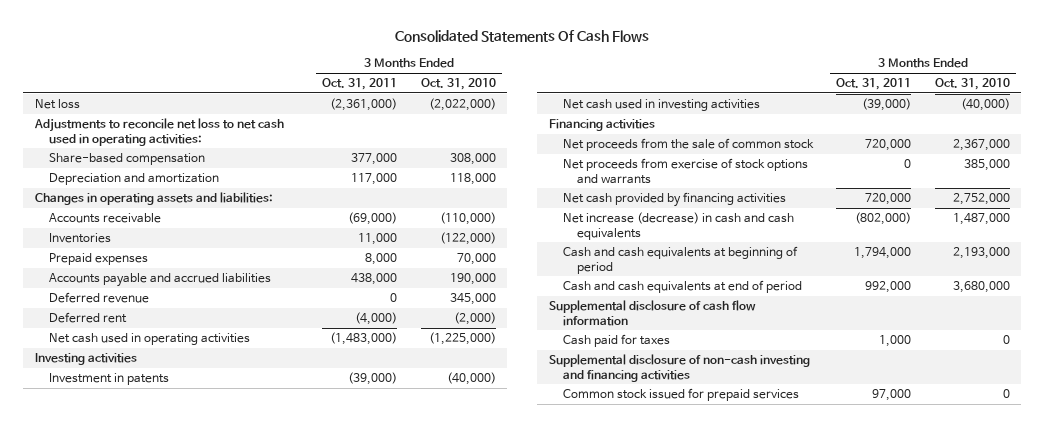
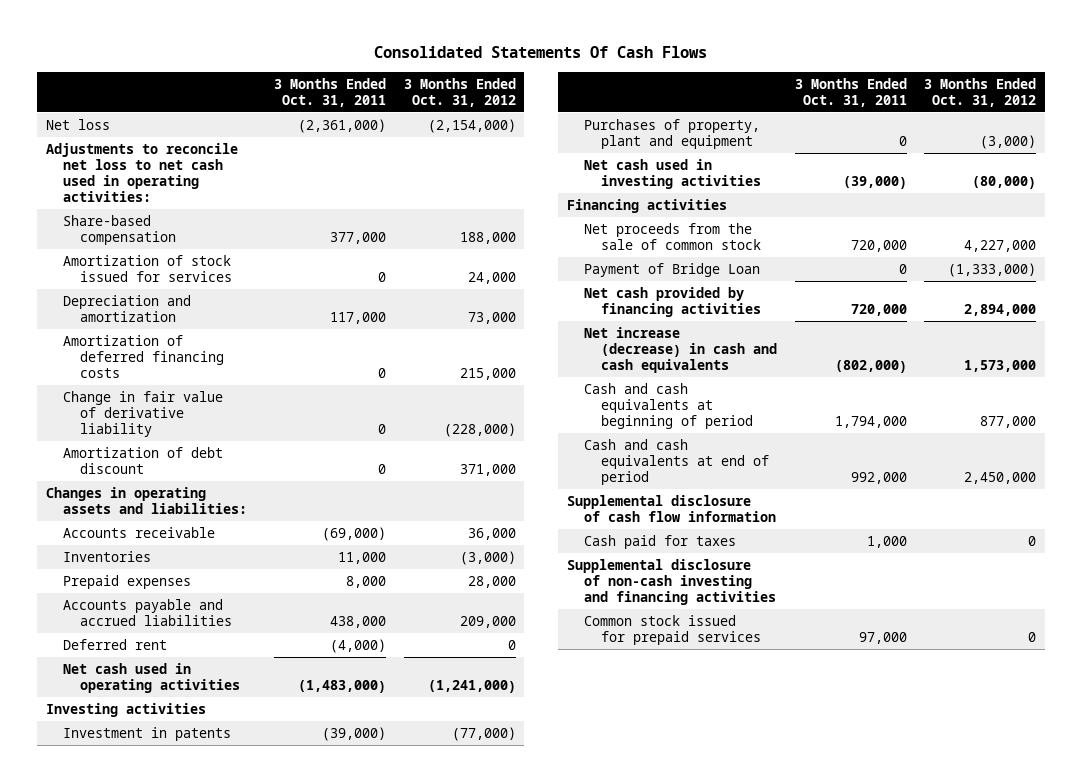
[420,78,496,91] Oct. 31, 2010 -> none
none -> [403,77,516,107] 3 Months Ended Oct. 31, 2012
none -> [63,254,233,283] Amortization of stock issued for services
none -> [63,334,225,379] Amortization of deferred financing costs
none -> [63,390,224,438] Change in fair value of derivative liability
none -> [63,446,224,475] Amortization of debt discount
[48,292,149,304] Deferred revenue -> none
none -> [583,118,760,150] Purchases of property, plant and equipment
[562,158,808,184] Net proceeds from exercise of stock options and warrants -> none
none -> [583,262,760,277] Payment of Bridge Loan

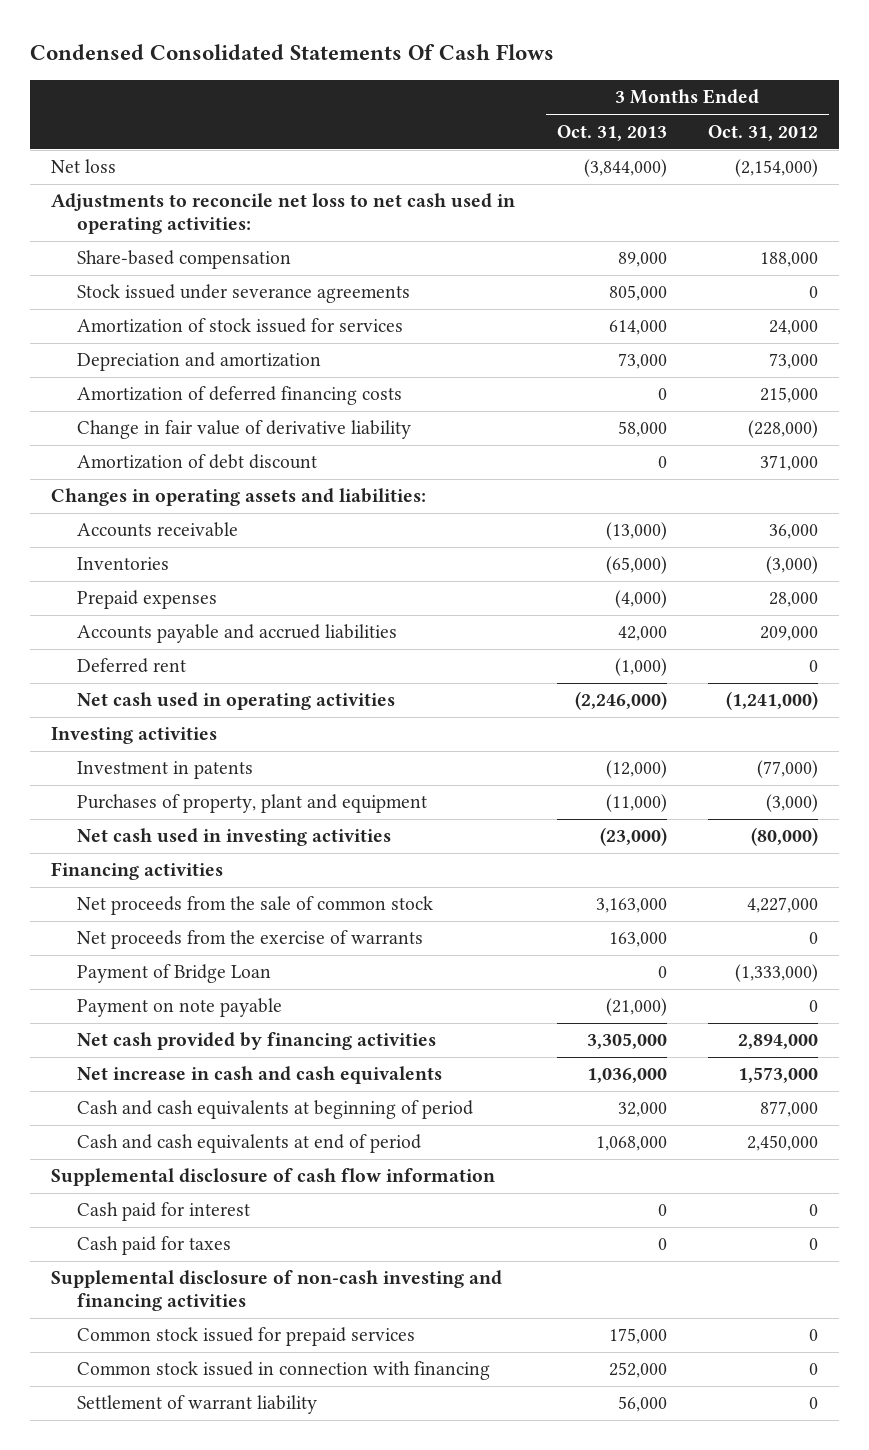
[374,46,708,59] Consolidated Statements Of Cash Flows -> [30,44,555,61] Condensed Consolidated Statements Of Cash Flows
[273,77,386,107] 3 Months Ended Oct. 31, 2011 -> none
none -> [556,124,667,141] Oct. 31, 2013
none -> [76,284,410,304] Stock issued under severance agreements
none -> [76,930,423,950] Net proceeds from the exercise of warrants
none -> [76,998,282,1018] Payment on note payable
[583,326,777,374] Net increase (decrease) in cash and cash equivalents -> [76,1066,442,1085] Net increase in cash and cash equivalents
none -> [76,1202,250,1222] Cash paid for interest
none -> [76,1361,490,1381] Common stock issued in connection with financing
none -> [76,1395,317,1415] Settlement of warrant liability

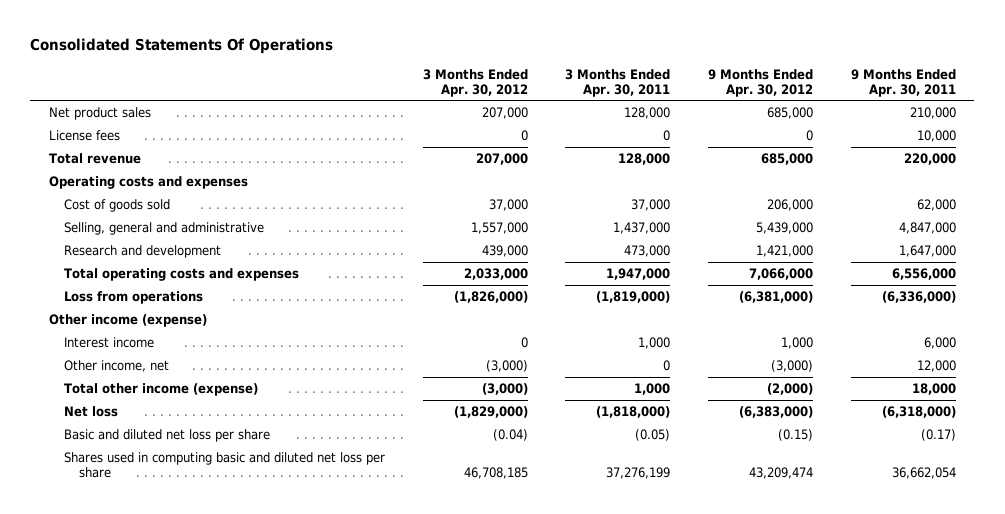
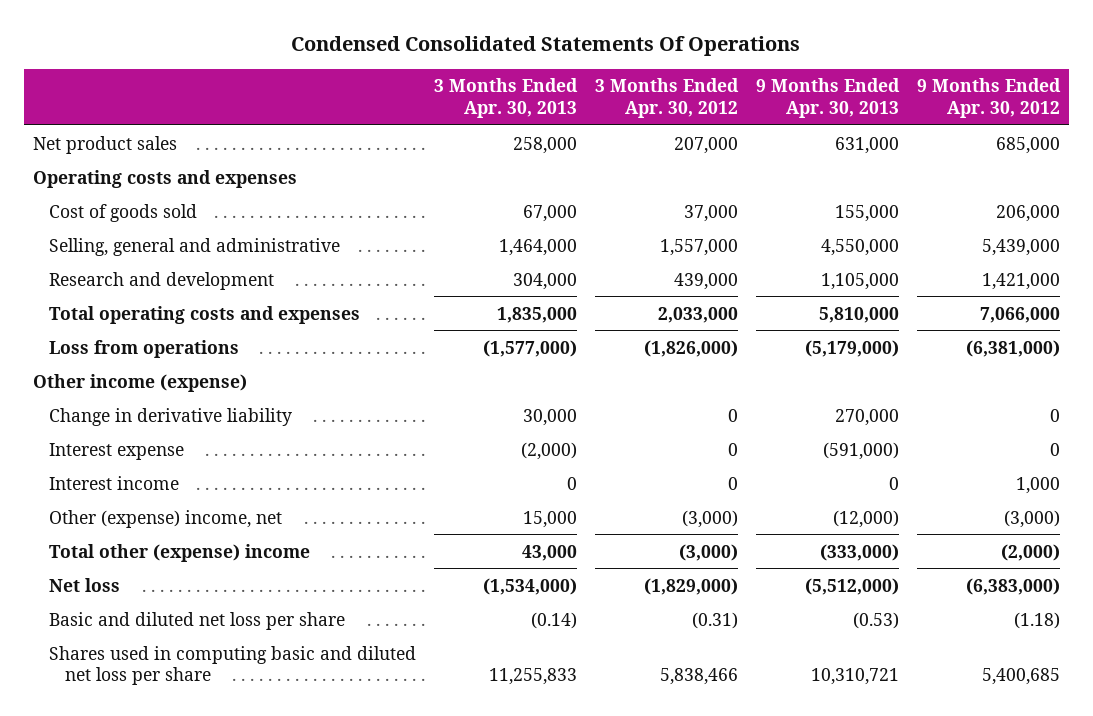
[30,38,334,55] Consolidated Statements Of Operations -> [291,36,801,57] Condensed Consolidated Statements Of Operations
[565,68,671,97] 3 Months Ended Apr. 30, 2011 -> none
[850,68,956,97] 9 Months Ended Apr. 30, 2011 -> none
none -> [433,78,578,119] 3 Months Ended Apr. 30, 2013
none -> [756,78,901,119] 9 Months Ended Apr. 30, 2013
[49,129,121,141] License fees -> none
[49,152,142,164] Total revenue -> none
none -> [48,407,292,426] Change in derivative liability
none -> [48,442,184,460] Interest expense
[64,359,170,372] Other income, net -> [48,509,282,528] Other (expense) income, net
[64,382,259,396] Total other income (expense) -> [48,543,310,562] Total other (expense) income
[492,428,528,441] (0.04) -> [691,611,738,629] (0.31)
[777,428,813,441] (0.15) -> [1014,611,1061,629] (1.18)
[463,467,528,480] 46,708,185 -> [659,668,738,686] 5,838,466
[748,467,813,480] 43,209,474 -> [982,668,1061,686] 5,400,685

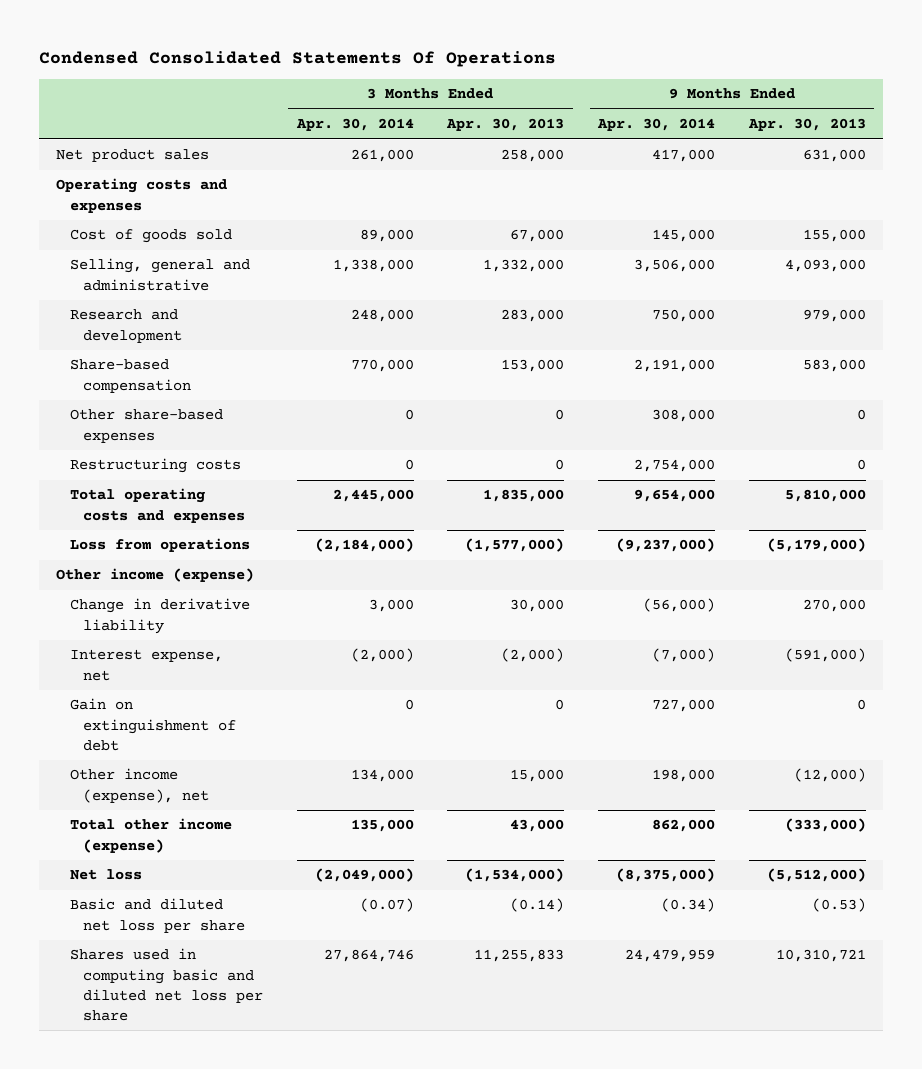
[594,78,739,119] 3 Months Ended Apr. 30, 2012 -> none
[917,78,1062,119] 9 Months Ended Apr. 30, 2012 -> none
none -> [295,118,414,132] Apr. 30, 2014
none -> [597,118,716,132] Apr. 30, 2014
[498,238,577,256] 1,464,000 -> [483,259,565,273] 1,332,000
[821,238,900,256] 4,550,000 -> [784,259,866,273] 4,093,000
[512,272,577,290] 304,000 -> [501,309,565,323] 283,000
[821,272,900,290] 1,105,000 -> [802,309,866,323] 979,000
none -> [69,359,191,393] Share-based compensation
none -> [69,409,223,443] Other share-based expenses
none -> [69,458,241,474] Restructuring costs
[48,475,179,490] Interest income -> none
[48,442,184,460] Interest expense -> [69,649,223,681] Interest expense, net
none -> [69,698,236,751] Gain on extinguishment of debt
[48,509,282,528] Other (expense) income, net -> [69,768,209,803] Other income (expense), net
[48,543,310,562] Total other (expense) income -> [69,818,232,853] Total other income (expense)

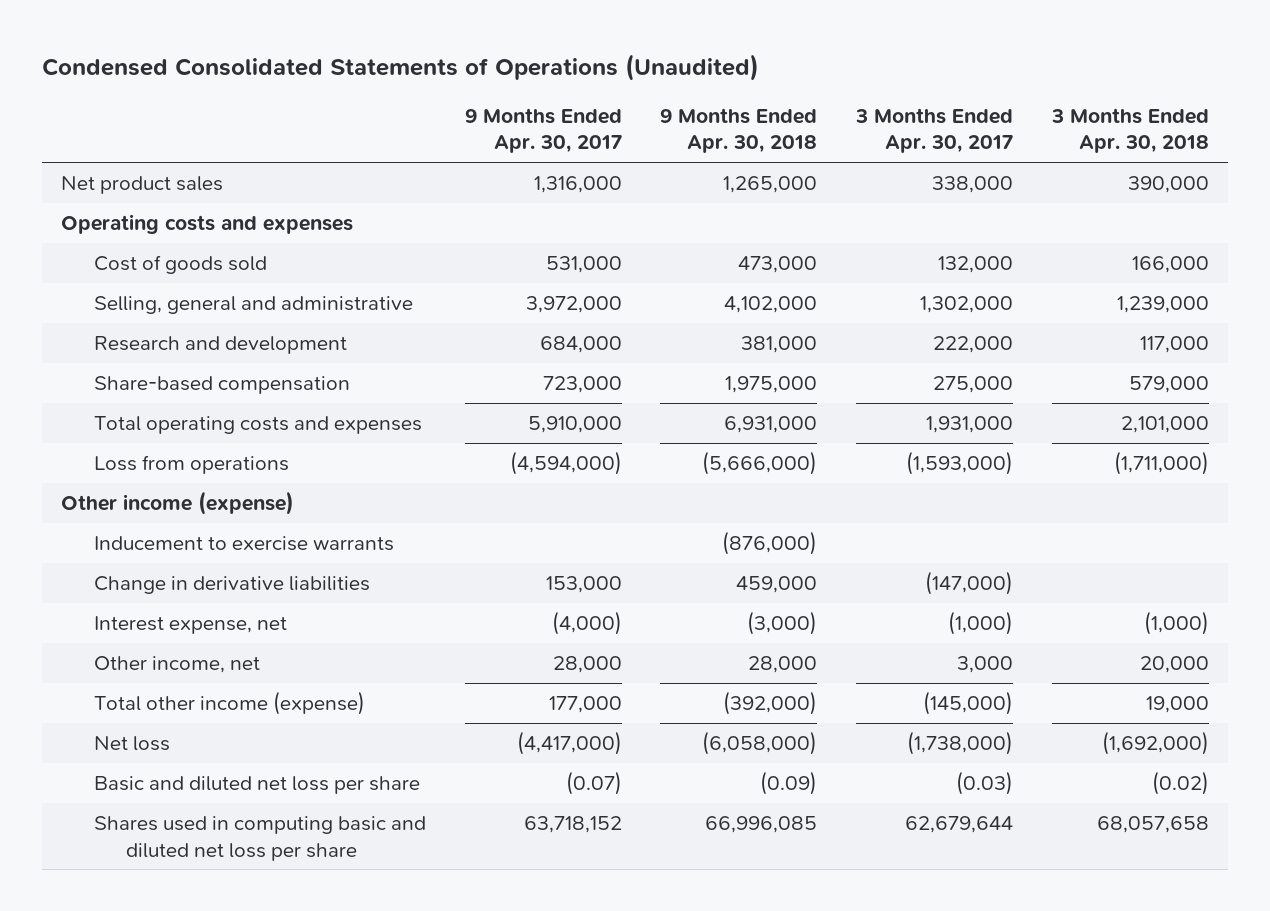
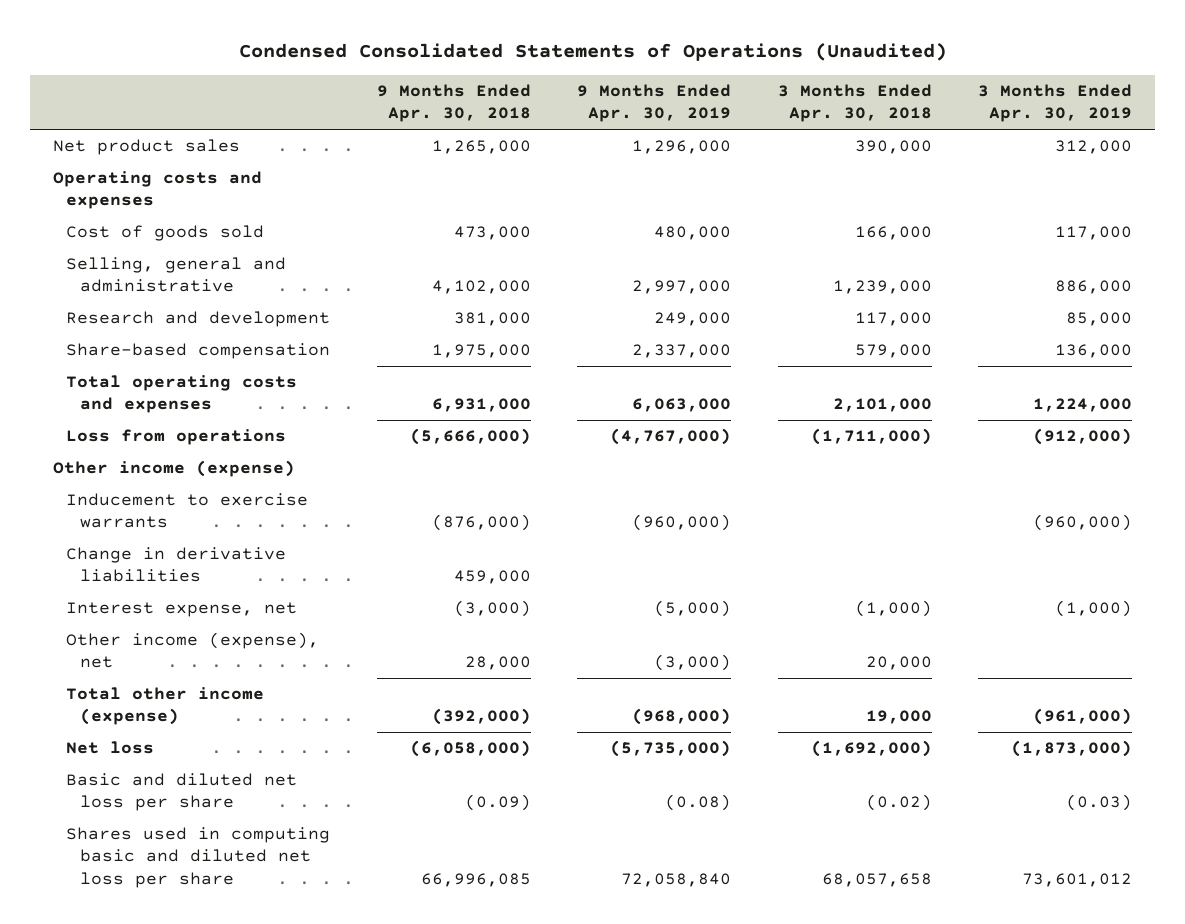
[464,107,622,154] 9 Months Ended Apr. 30, 2017 -> none
[855,107,1014,154] 3 Months Ended Apr. 30, 2017 -> none
none -> [577,84,732,123] 9 Months Ended Apr. 30, 2019
none -> [978,84,1133,123] 3 Months Ended Apr. 30, 2019
[93,655,260,673] Other income, net -> [66,632,320,669] Other income (expense), net

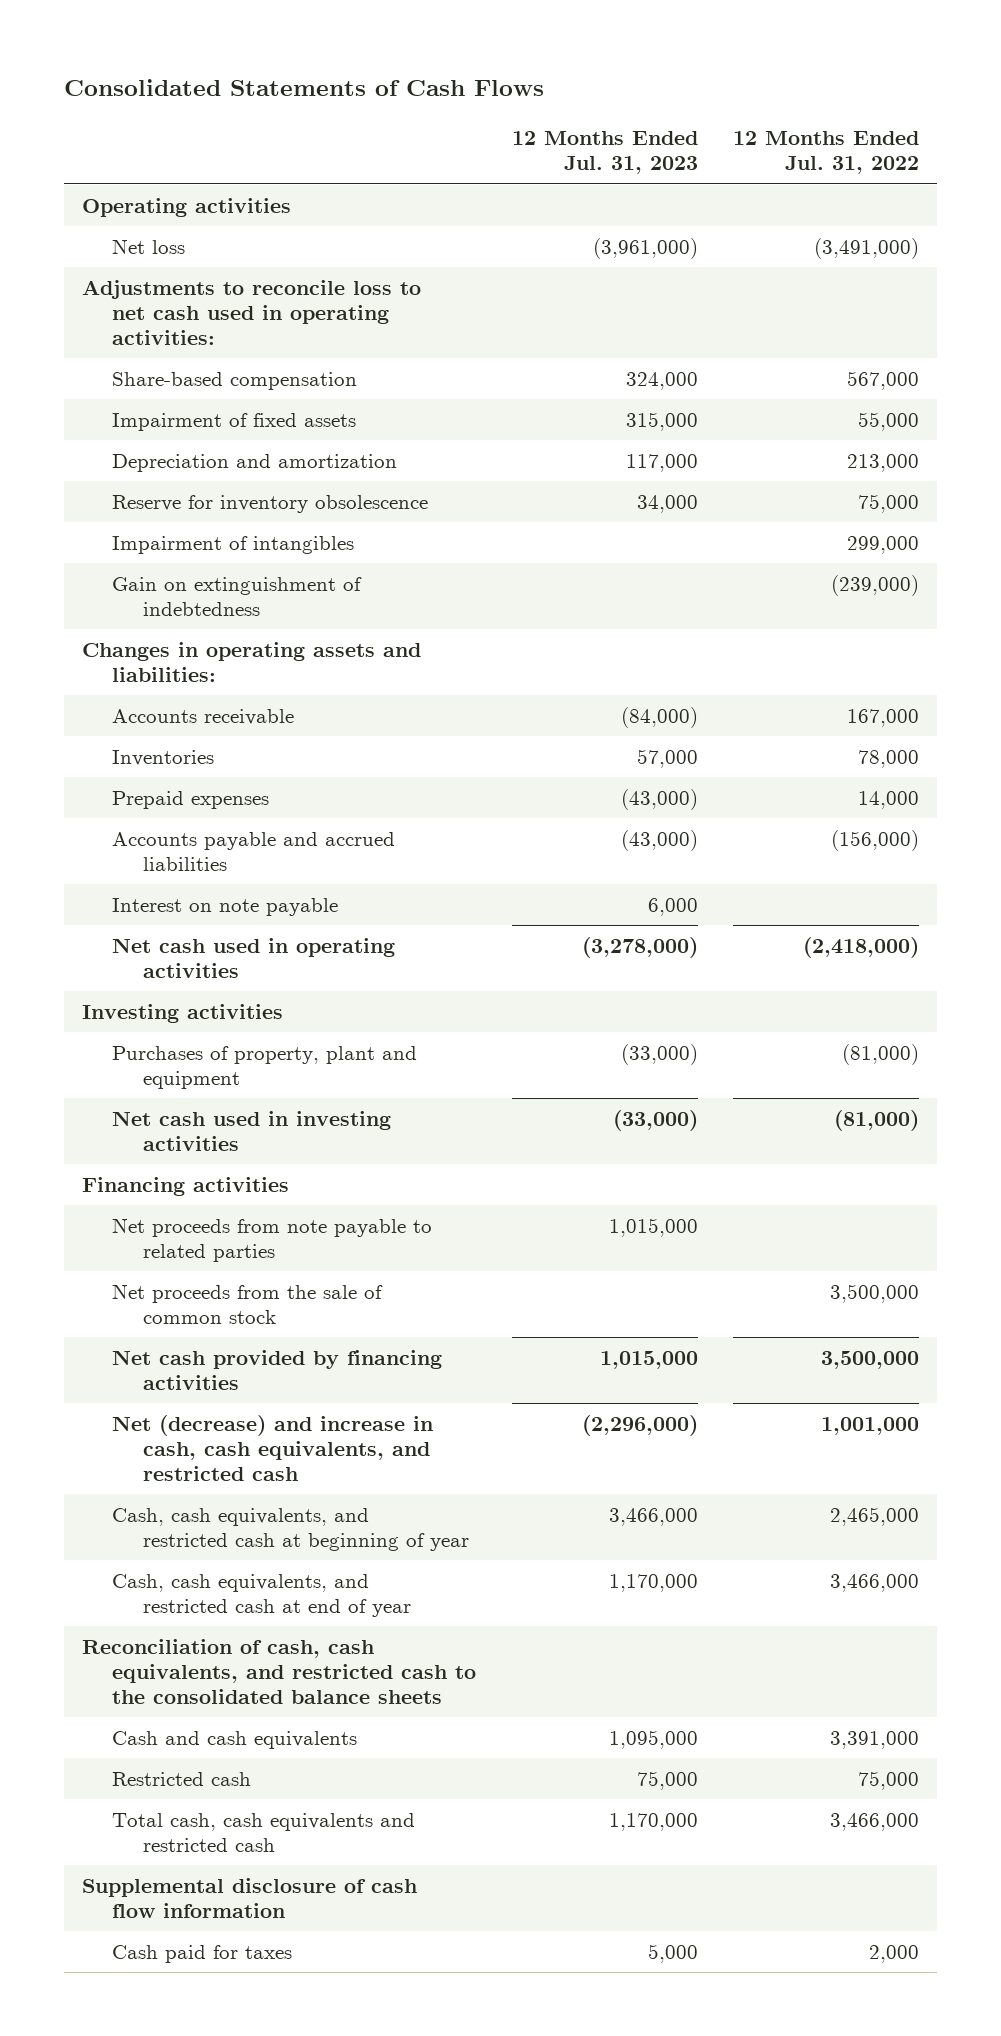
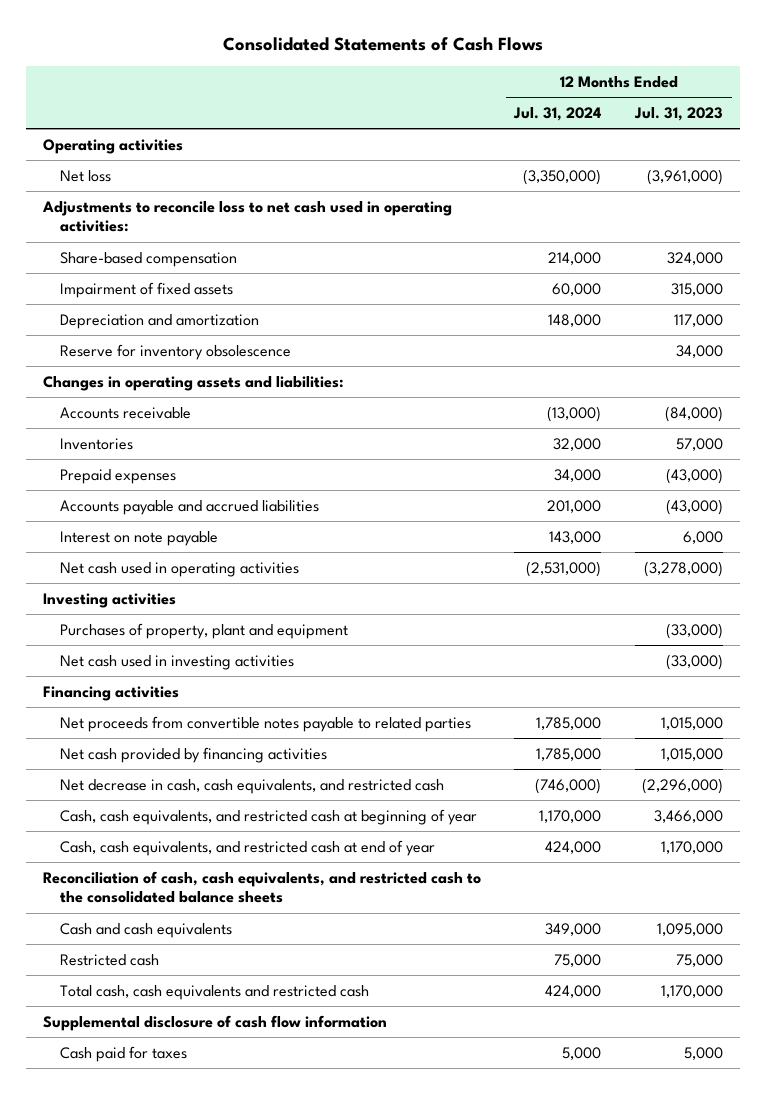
[732,131,919,175] 12 Months Ended Jul. 31, 2022 -> none
none -> [513,106,602,121] Jul. 31, 2024
[112,535,355,554] Impairment of intangibles -> none
[112,576,363,616] Gain on extinguishment of indebtedness -> none
[112,1283,384,1324] Net proceeds from the sale of common stock -> none
[112,1217,433,1262] Net proceeds from note payable to related parties -> [59,715,471,732] Net proceeds from convertible notes payable to related parties
[112,1414,434,1481] Net (decrease) and increase in cash, cash equivalents, and restricted cash -> [59,778,444,794] Net decrease in cash, cash equivalents, and restricted cash

